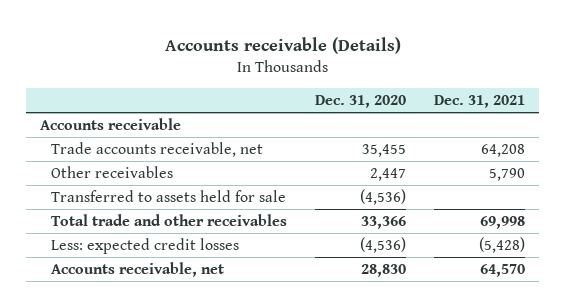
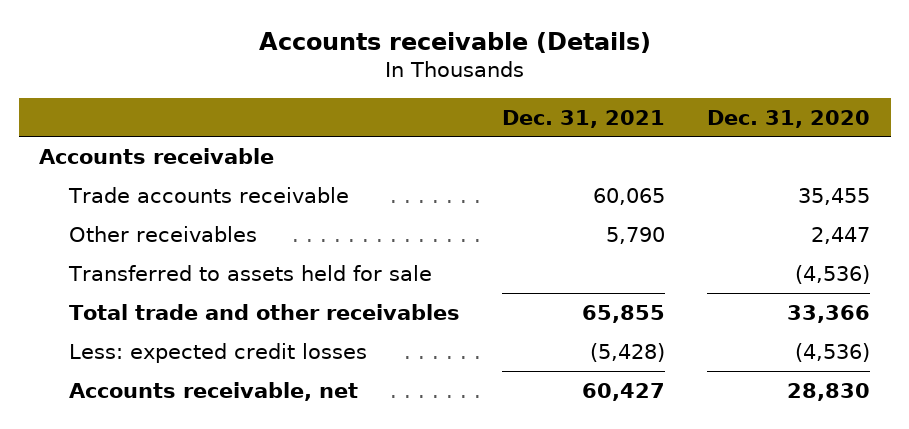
[51,142,264,158] Trade accounts receivable, net -> [68,186,350,203] Trade accounts receivable
[481,144,526,158] 64,208 -> [593,187,666,205] 60,065
[480,216,526,230] 69,998 -> [582,304,666,323] 65,855
[480,264,526,278] 64,570 -> [582,382,666,401] 60,427

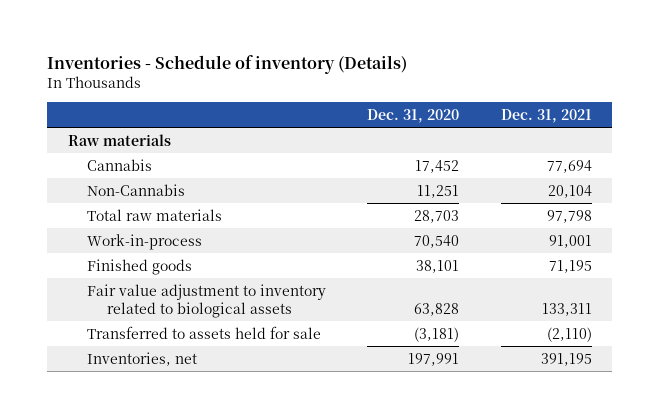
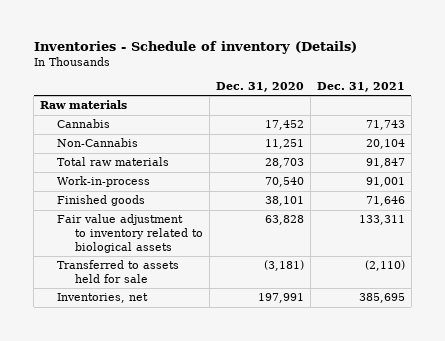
[546,159,592,173] 77,694 -> [365,120,405,131] 71,743
[546,209,592,223] 97,798 -> [365,158,405,169] 91,847
[548,259,592,273] 71,195 -> [365,196,405,207] 71,646
[540,352,592,366] 391,195 -> [358,293,405,304] 385,695

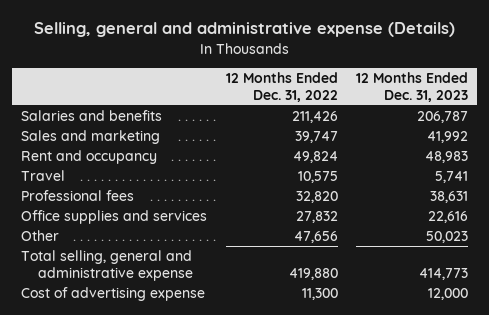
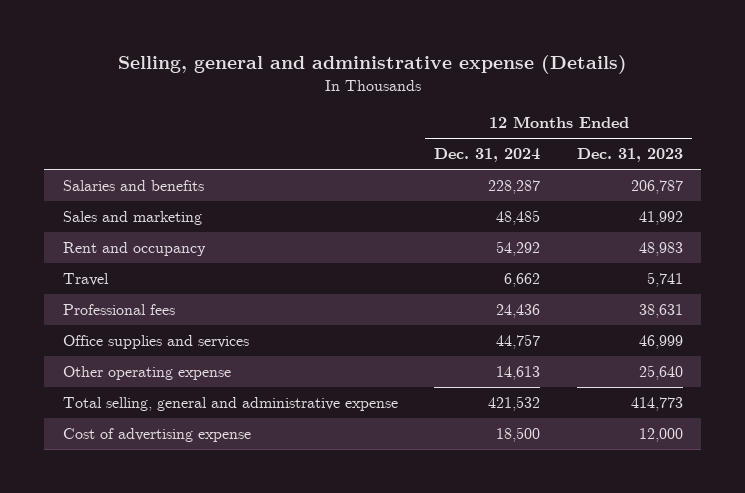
[225,72,338,102] 12 Months Ended Dec. 31, 2022 -> none
none -> [434,148,541,163] Dec. 31, 2024
[427,211,468,224] 22,616 -> [638,335,683,350] 46,999
[21,230,60,242] Other -> [62,366,231,381] Other operating expense
[425,231,468,244] 50,023 -> [638,365,683,381] 25,640

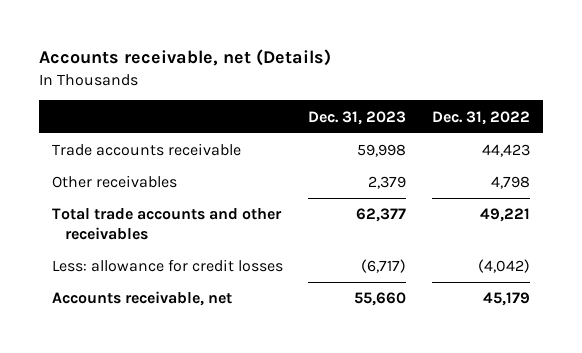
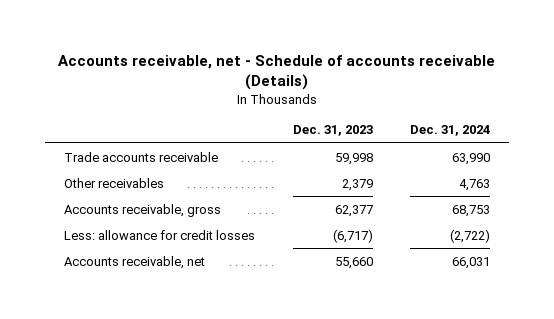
[38,49,331,67] Accounts receivable, net (Details) -> [58,54,496,91] Accounts receivable, net - Schedule of accounts receivable (Details)
[431,110,530,125] Dec. 31, 2022 -> none
none -> [410,125,491,137] Dec. 31, 2024
[51,208,282,241] Total trade accounts and other receivables -> [64,203,222,217] Accounts receivable, gross

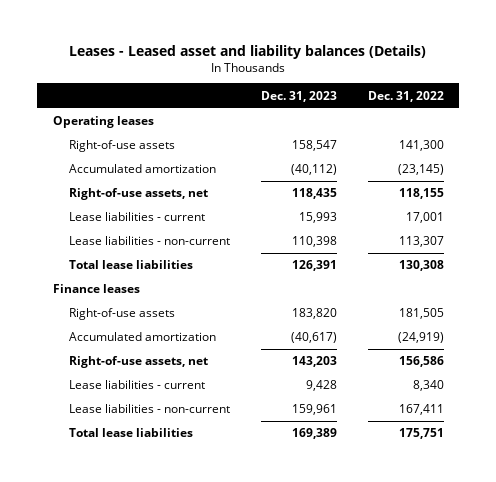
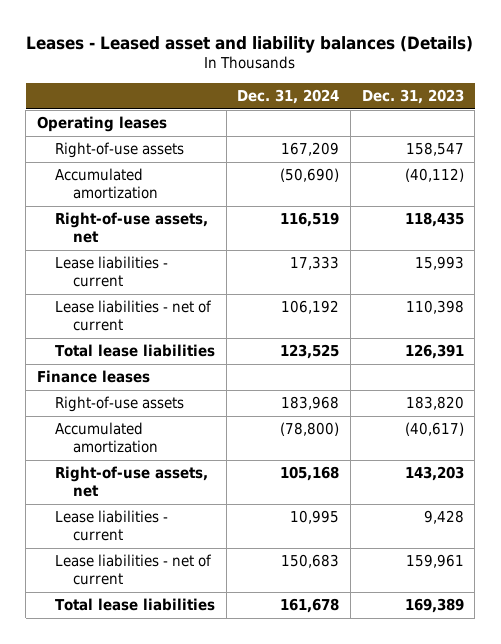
[367,90,444,102] Dec. 31, 2022 -> none
none -> [237,89,340,105] Dec. 31, 2024
[68,236,230,246] Lease liabilities - non-current -> [55,300,213,332] Lease liabilities - net of current
[68,404,230,414] Lease liabilities - non-current -> [55,554,213,586] Lease liabilities - net of current

